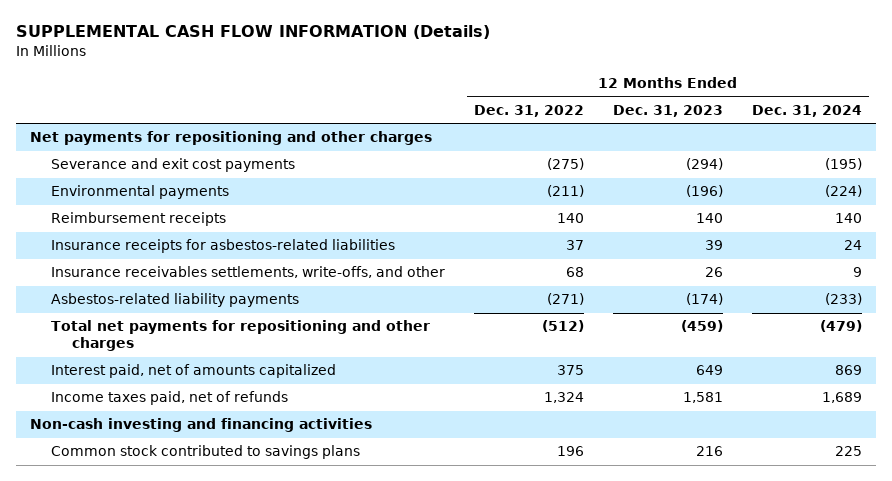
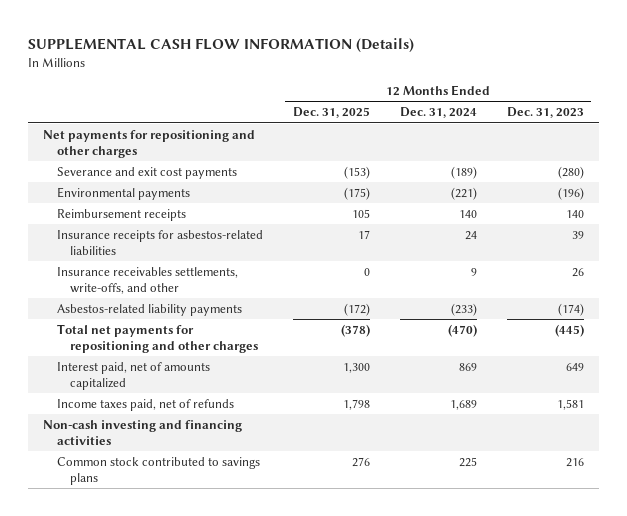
[473,104,584,117] Dec. 31, 2022 -> none
none -> [292,107,370,119] Dec. 31, 2025
[685,158,723,171] (294) -> [557,165,584,179] (280)
[824,158,862,171] (195) -> [450,165,477,179] (189)
[824,185,862,198] (224) -> [450,186,477,200] (221)
[680,320,723,333] (459) -> [554,323,584,337] (445)
[819,320,862,333] (479) -> [447,323,477,337] (470)

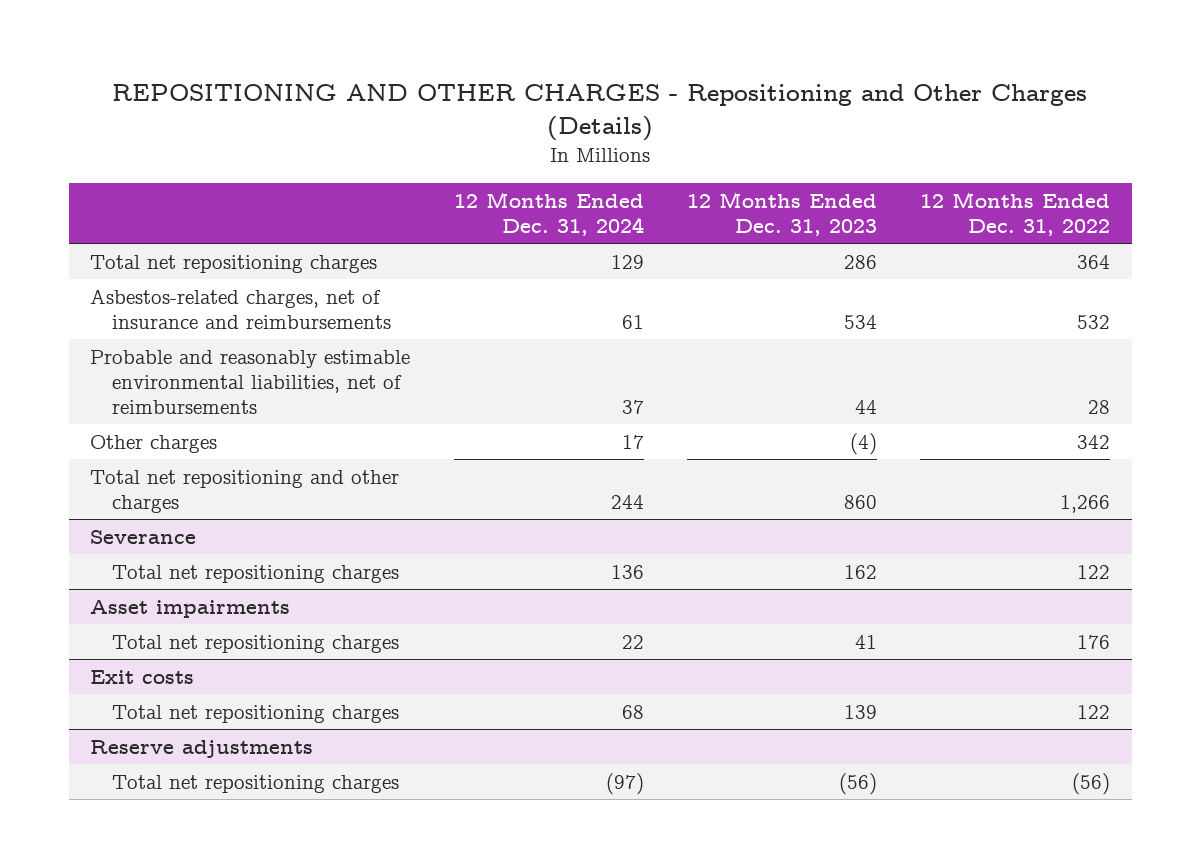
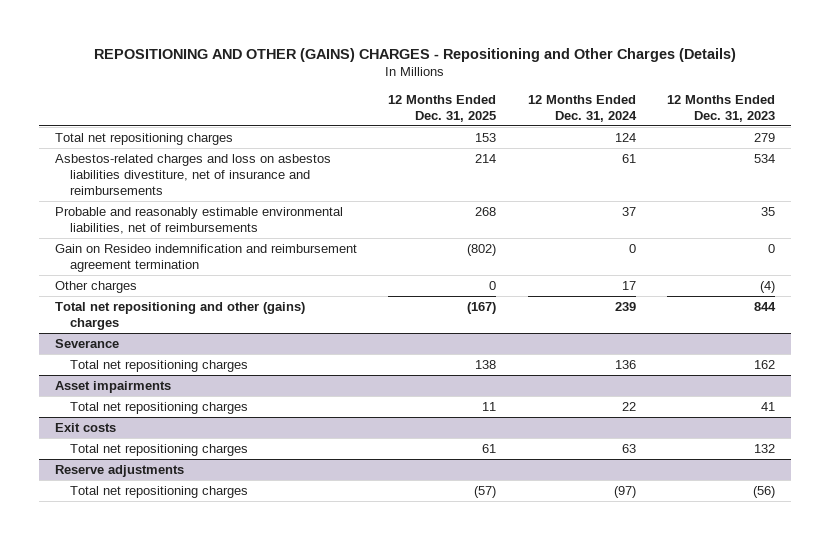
[112,84,1088,141] REPOSITIONING AND OTHER CHARGES - Repositioning and Other Charges (Details) -> [93,47,736,62] REPOSITIONING AND OTHER (GAINS) CHARGES - Repositioning and Other Charges (Details)
[920,191,1111,236] 12 Months Ended Dec. 31, 2022 -> none
none -> [388,94,497,122] 12 Months Ended Dec. 31, 2025
[610,254,644,269] 129 -> [614,132,636,142] 124
[843,254,877,269] 286 -> [754,132,776,142] 279
[90,288,391,329] Asbestos-related charges, net of insurance and reimbursements -> [54,153,331,195] Asbestos-related charges and loss on asbestos liabilities divestiture, net of insurance and reimbursements
[854,400,877,415] 44 -> [761,206,776,216] 35
none -> [54,243,357,272] Gain on Resideo indemnification and reimbursement agreement termination
[90,469,400,513] Total net repositioning and other charges -> [54,301,305,330] Total net repositioning and other (gains) charges
[610,494,644,509] 244 -> [614,301,636,311] 239
[843,494,877,509] 860 -> [754,301,777,311] 844
[621,704,644,719] 68 -> [621,443,636,453] 63
[843,704,877,719] 139 -> [754,443,776,453] 132

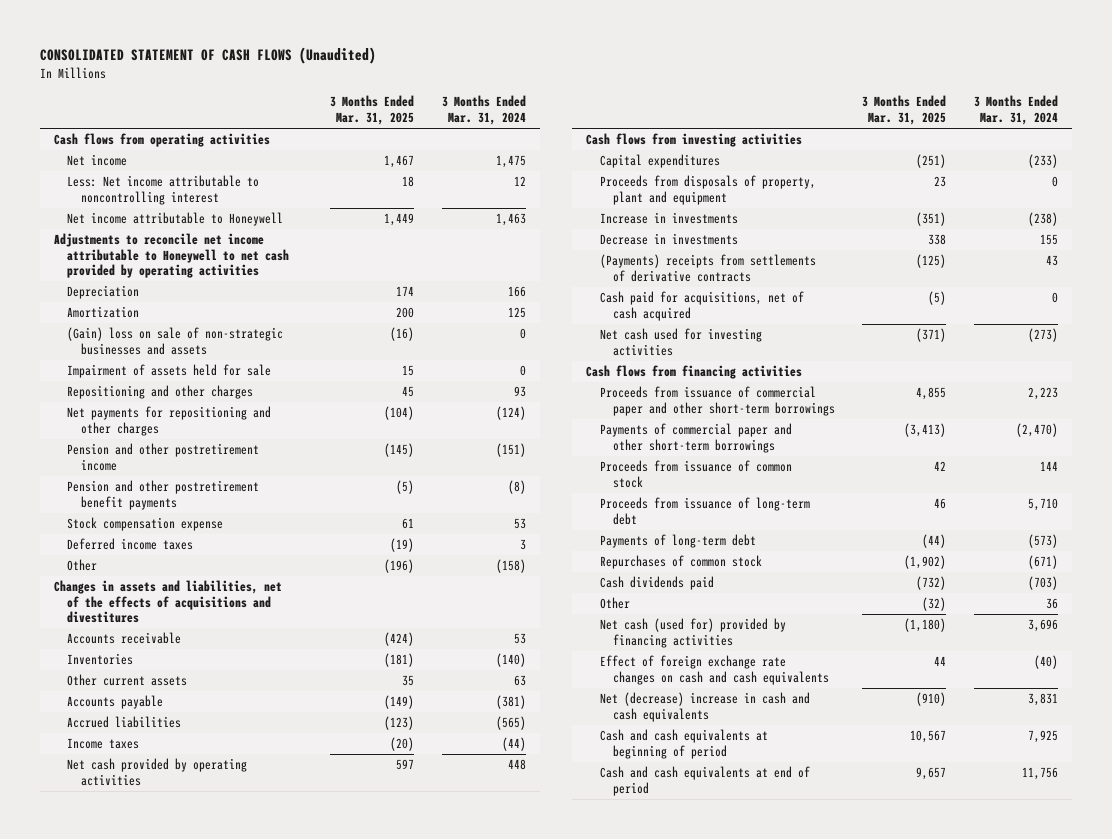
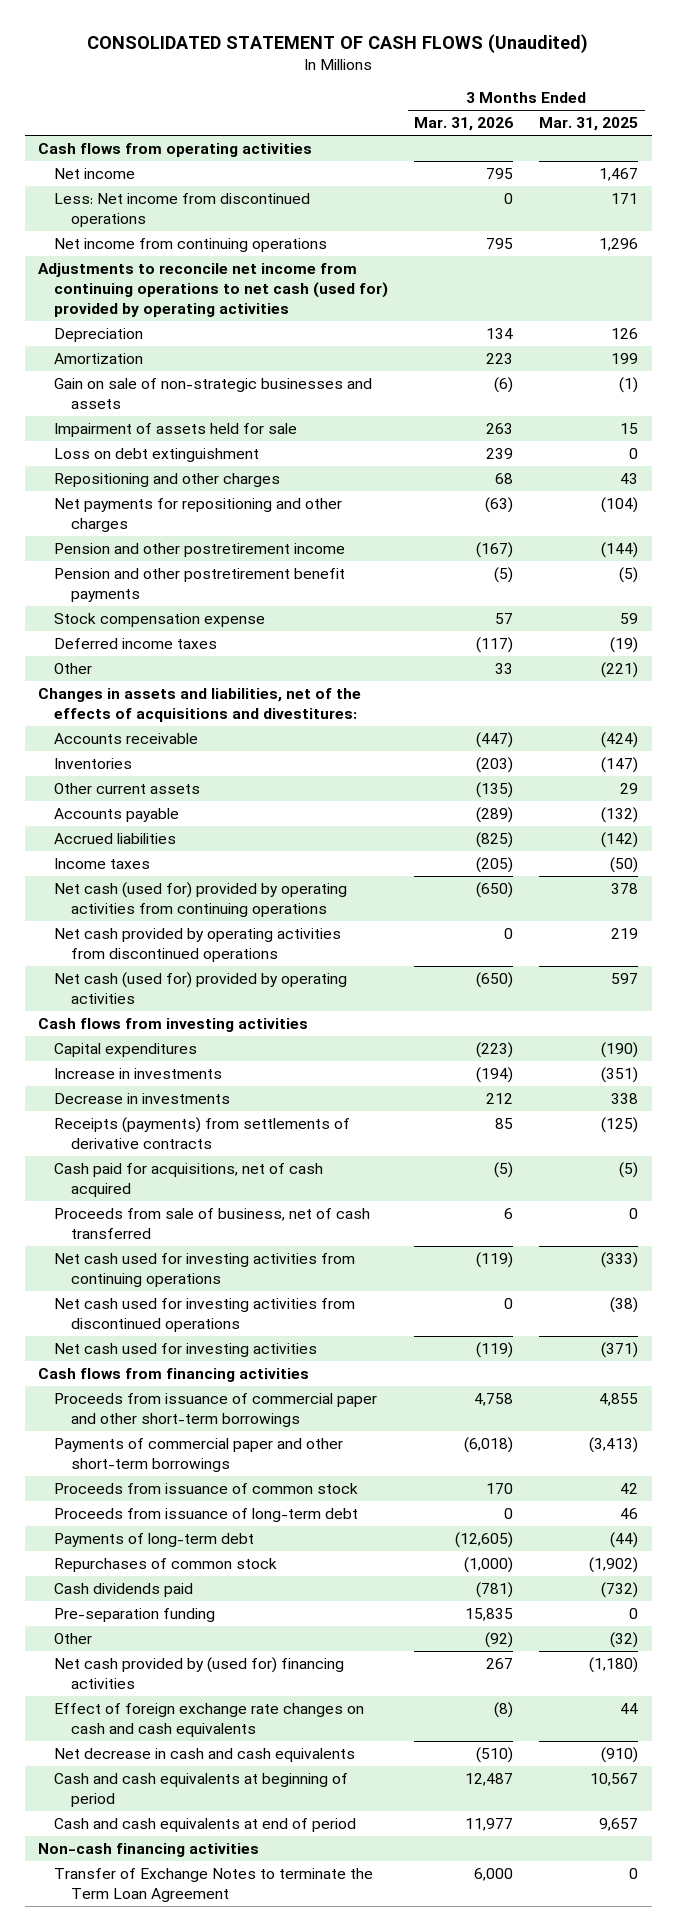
[441,95,526,126] 3 Months Ended Mar. 31, 2024 -> none
none -> [414,117,514,132] Mar. 31, 2026
[67,175,260,205] Less: Net income attributable to noncontrolling interest -> none
[67,212,284,227] Net income attributable to Honeywell -> none
none -> [54,193,311,227] Less: Net income from discontinued operations
none -> [54,238,328,253] Net income from continuing operations
[53,233,290,279] Adjustments to reconcile net income attributable to Honeywell to net cash provided by operating activities -> [37,263,389,317] Adjustments to reconcile net income from continuing operations to net cash (used for) provided by operating activities
[396,286,415,297] 174 -> [611,328,639,340] 126
[396,307,415,319] 200 -> [611,353,639,365] 199
[67,327,284,355] (Gain) loss on sale of non-strategic businesses and assets -> [54,378,373,409] Gain on sale of non-strategic businesses and assets
[390,327,415,342] (16) -> [619,377,639,394] (1)
none -> [54,448,260,463] Loss on debt extinguishment
[402,386,415,398] 45 -> [620,473,639,485] 43
[384,443,415,458] (145) -> [601,542,639,559] (144)
[402,518,415,530] 61 -> [620,613,639,625] 59
[384,559,415,574] (196) -> [601,662,639,679] (221)
[53,580,282,624] Changes in assets and liabilities, net of the effects of acquisitions and divestitures -> [37,688,361,722] Changes in assets and liabilities, net of the effects of acquisitions and divestitures:
[384,653,415,668] (181) -> [601,757,639,774] (147)
[402,675,415,687] 35 -> [620,783,639,795] 29
[384,695,415,710] (149) -> [601,807,639,824] (132)
[384,716,415,731] (123) -> [601,832,639,849] (142)
[390,737,415,752] (20) -> [610,857,639,874] (50)
none -> [54,882,348,917] Net cash (used for) provided by operating activities from continuing operations
none -> [54,928,342,962] Net cash provided by operating activities from discontinued operations
[67,758,248,786] Net cash provided by operating activities -> [54,972,348,1004] Net cash (used for) provided by operating activities
[599,175,816,205] Proceeds from disposals of property, plant and equipment -> none
[916,154,947,169] (251) -> [601,1042,639,1059] (190)
[599,254,816,282] (Payments) receipts from settlements of derivative contracts -> [54,1117,351,1149] Receipts (payments) from settlements of derivative contracts
none -> [54,1208,371,1239] Proceeds from sale of business, net of cash transferred
none -> [54,1253,356,1287] Net cash used for investing activities from continuing operations
none -> [54,1298,356,1332] Net cash used for investing activities from discontinued operations
none -> [54,1608,216,1623] Pre-separation funding
[599,618,786,648] Net cash (used for) provided by financing activities -> [54,1657,345,1689] Net cash provided by (used for) financing activities
[599,692,810,722] Net (decrease) increase in cash and cash equivalents -> [54,1748,356,1763] Net decrease in cash and cash equivalents
none -> [37,1843,259,1858] Non-cash financing activities
none -> [54,1868,374,1902] Transfer of Exchange Notes to terminate the Term Loan Agreement

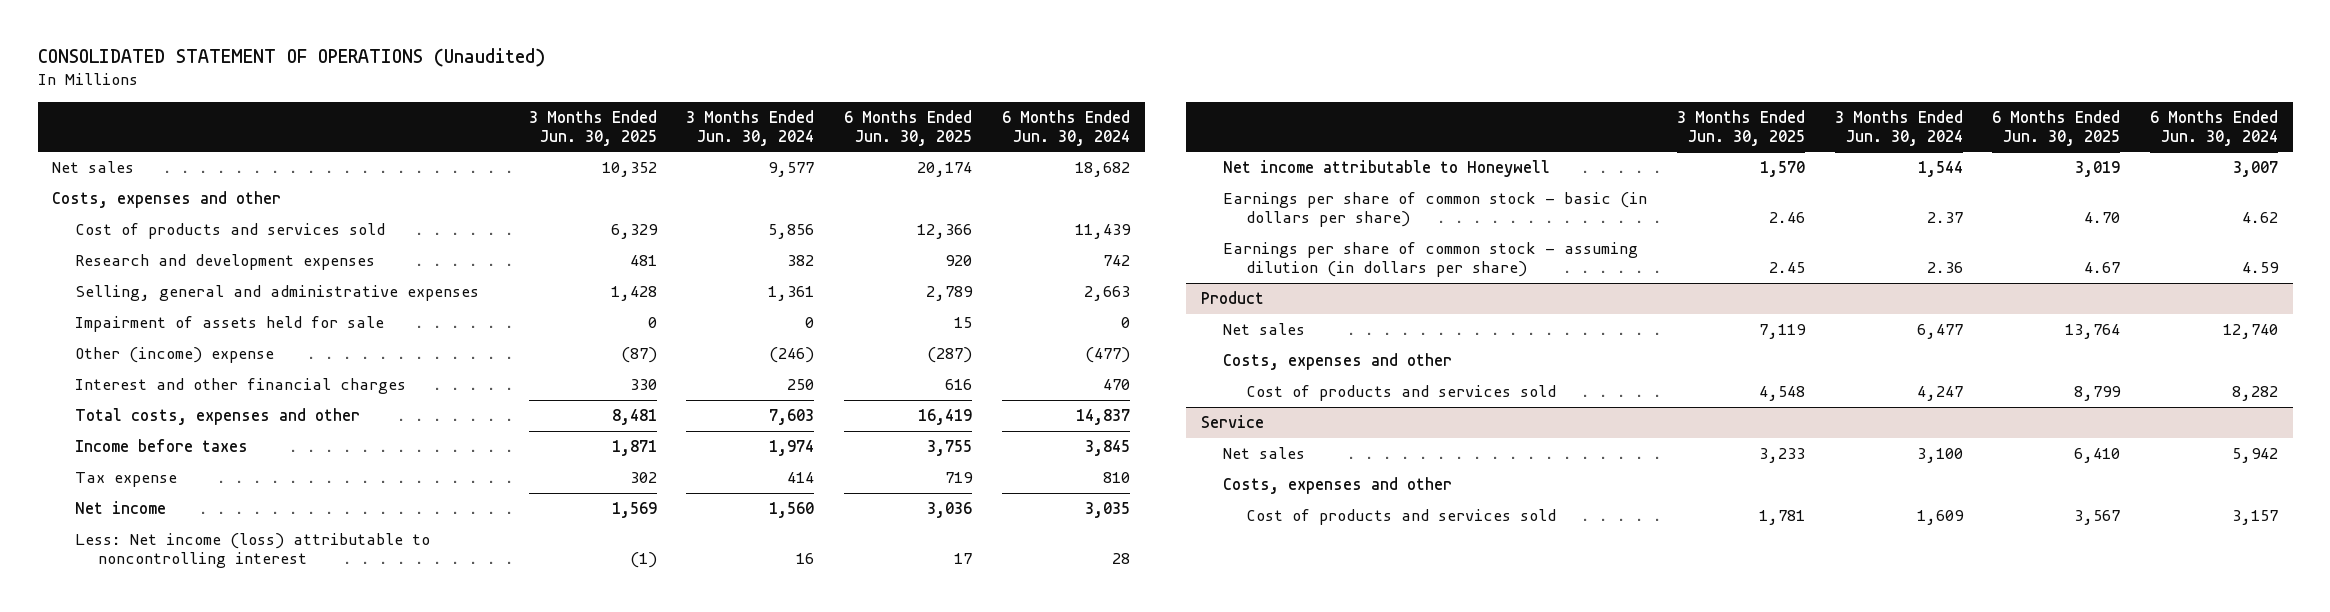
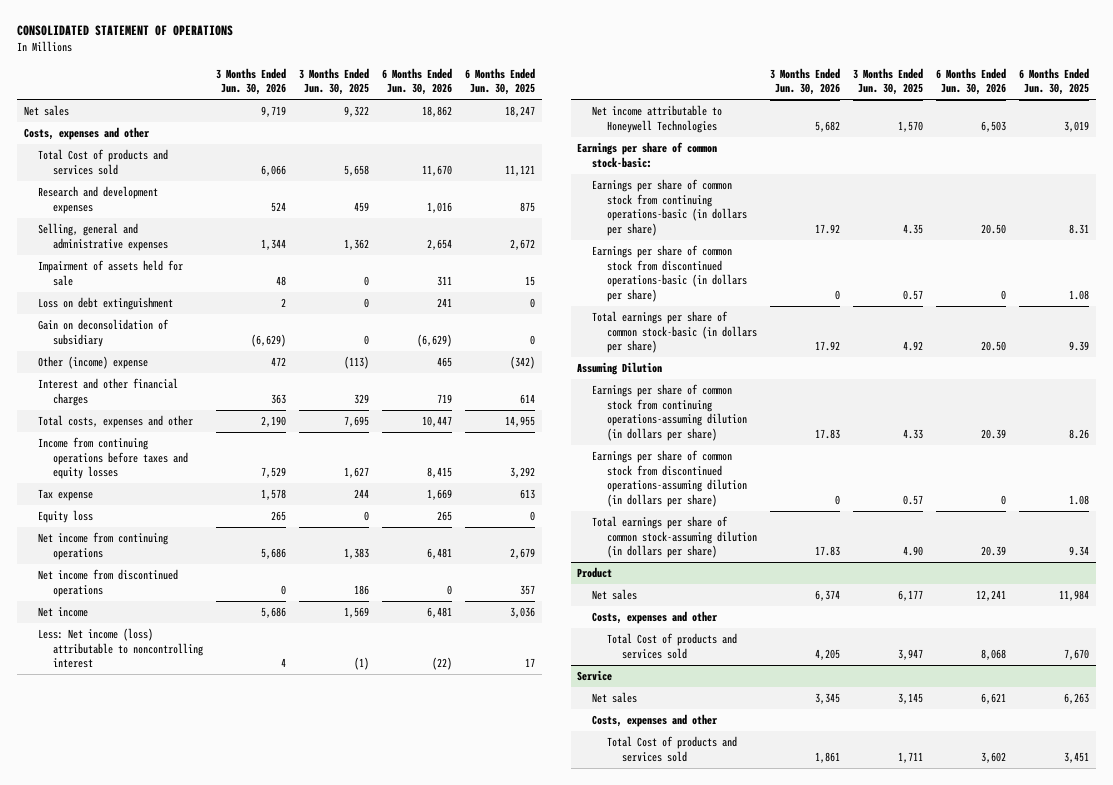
[37,48,545,68] CONSOLIDATED STATEMENT OF OPERATIONS (Unaudited) -> [17,25,234,37] CONSOLIDATED STATEMENT OF OPERATIONS
[686,109,815,146] 3 Months Ended Jun. 30, 2024 -> none
[1001,109,1130,146] 6 Months Ended Jun. 30, 2024 -> none
none -> [216,67,287,96] 3 Months Ended Jun. 30, 2026
none -> [382,67,453,96] 6 Months Ended Jun. 30, 2026
[601,162,657,178] 10,352 -> [344,106,370,118] 9,322
[917,162,973,178] 20,174 -> [505,106,536,118] 18,247
[75,223,386,240] Cost of products and services sold -> [38,149,169,175] Total Cost of products and services sold
[610,224,658,240] 6,329 -> [344,164,370,176] 5,658
[917,224,973,240] 12,366 -> [505,164,536,176] 11,121
[629,255,657,267] 481 -> [354,201,370,212] 459
[945,255,973,267] 920 -> [520,201,536,212] 875
[610,286,657,302] 1,428 -> [344,238,370,250] 1,362
[926,286,974,302] 2,789 -> [510,238,536,250] 2,672
[75,439,249,453] Income before taxes -> none
none -> [38,297,174,311] Loss on debt extinguishment
none -> [38,319,170,347] Gain on deconsolidation of subsidiary
[620,347,657,364] (87) -> [344,356,370,370] (113)
[927,347,973,364] (287) -> [510,356,536,370] (342)
[629,379,657,391] 330 -> [354,393,370,404] 329
[945,379,973,391] 616 -> [520,393,536,404] 614
[611,409,657,426] 8,481 -> [344,416,370,428] 7,695
[918,409,973,426] 16,419 -> [505,416,536,428] 14,955
none -> [38,437,189,480] Income from continuing operations before taxes and equity losses
[629,472,657,484] 302 -> [354,489,370,499] 244
[945,472,974,484] 719 -> [520,489,536,500] 613
none -> [38,510,94,524] Equity loss
none -> [38,532,169,560] Net income from continuing operations
none -> [38,569,179,597] Net income from discontinued operations
[1223,160,1551,178] Net income attributable to Honeywell -> [592,105,723,133] Net income attributable to Honeywell Technologies
none -> [577,142,718,168] Earnings per share of common stock-basic:
none -> [592,179,747,236] Earnings per share of common stock from continuing operations-basic (in dollars per share)
none -> [592,245,747,302] Earnings per share of common stock from discontinued operations-basic (in dollars per share)
[1223,192,1648,228] Earnings per share of common stock - basic (in dollars per share) -> [592,311,757,354] Total earnings per share of common stock-basic (in dollars per share)
[1768,212,1805,224] 2.46 -> [902,341,923,352] 4.92
[2084,212,2121,224] 4.70 -> [1069,341,1090,352] 9.39
none -> [577,362,663,376] Assuming Dilution
none -> [592,384,747,441] Earnings per share of common stock from continuing operations-assuming dilution (in dollars per share)
none -> [592,450,747,507] Earnings per share of common stock from discontinued operations-assuming dilution (in dollars per share)
[1223,242,1639,278] Earnings per share of common stock - assuming dilution (in dollars per share) -> [592,516,757,559] Total earnings per share of common stock-assuming dilution (in dollars per share)
[1768,262,1805,274] 2.45 -> [902,546,923,557] 4.90
[2084,262,2121,274] 4.67 -> [1069,546,1090,557] 9.34
[1758,324,1806,340] 7,119 -> [897,590,923,602] 6,177
[2065,324,2121,340] 13,764 -> [1059,590,1090,602] 11,984
[1245,385,1556,402] Cost of products and services sold -> [606,633,737,659] Total Cost of products and services sold
[1758,386,1805,402] 4,548 -> [897,648,923,660] 3,947
[2074,386,2122,402] 8,799 -> [1064,648,1090,660] 7,670
[1758,448,1805,464] 3,233 -> [897,693,923,705] 3,145
[2074,448,2121,464] 6,410 -> [1064,693,1090,705] 6,263
[1245,509,1556,526] Cost of products and services sold -> [606,736,737,762] Total Cost of products and services sold
[1758,510,1805,526] 1,781 -> [897,751,923,763] 1,711
[2074,510,2121,526] 3,567 -> [1064,751,1090,763] 3,451

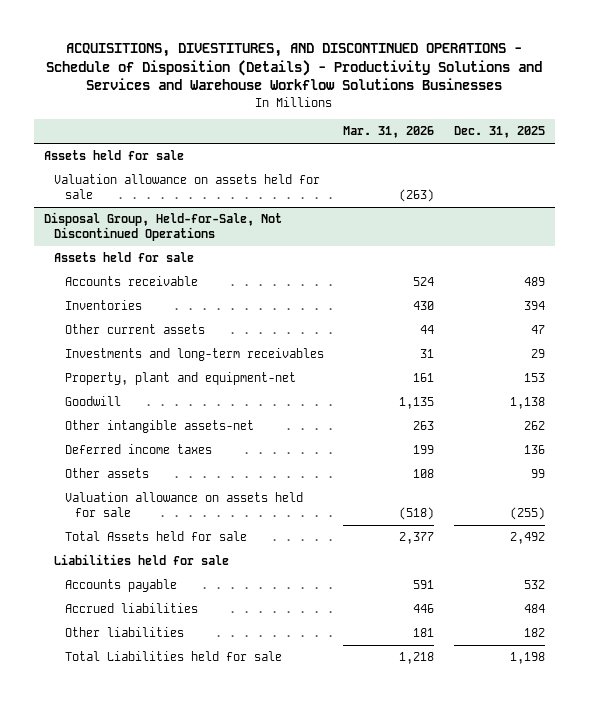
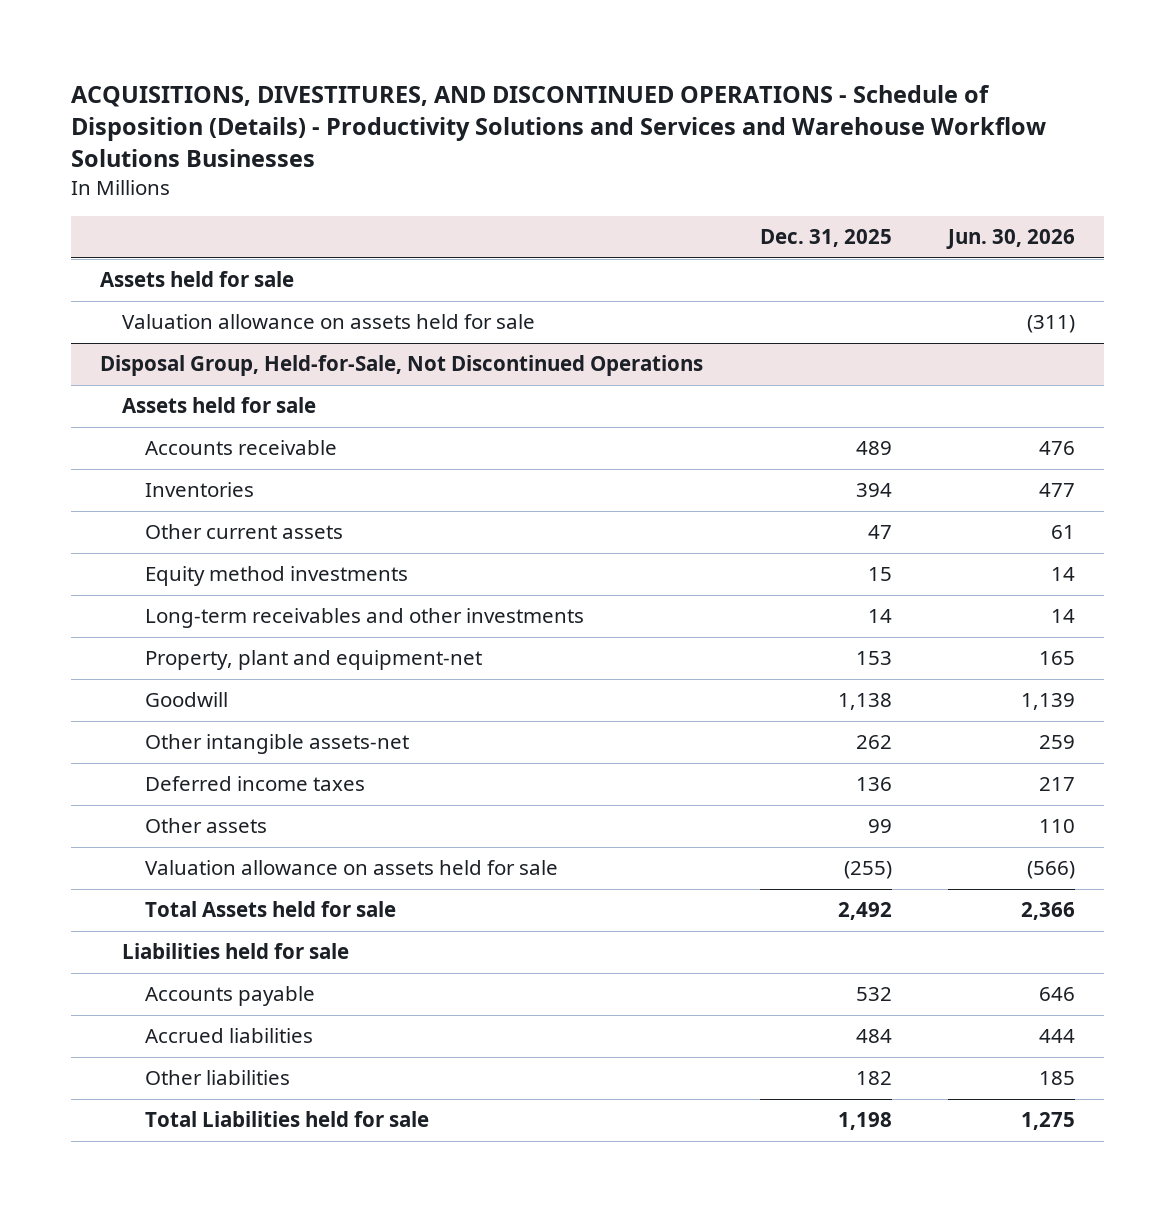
[343,126,435,139] Mar. 31, 2026 -> none
none -> [946,228,1076,249] Jun. 30, 2026
none -> [144,566,408,587] Equity method investments
[64,348,324,362] Investments and long-term receivables -> [144,608,584,629] Long-term receivables and other investments
[530,349,545,359] 29 -> [867,609,892,624] 14

